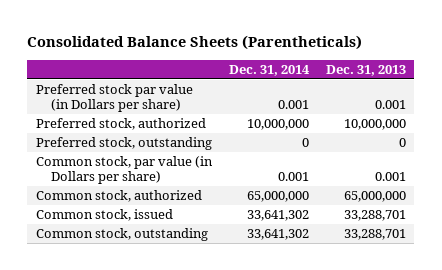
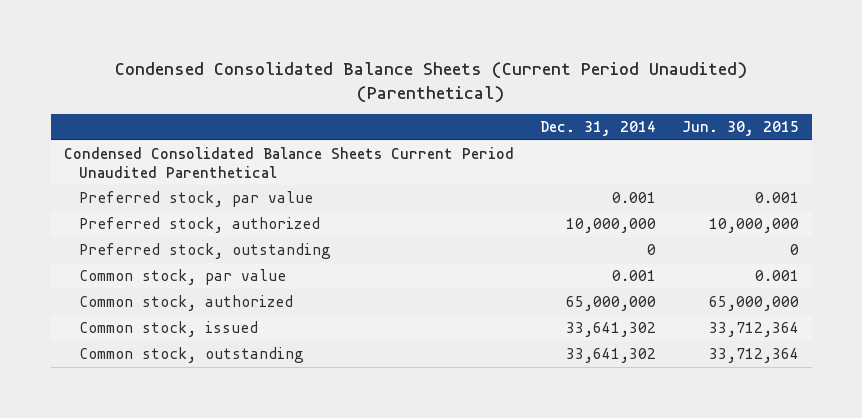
[27,35,363,51] Consolidated Balance Sheets (Parentheticals) -> [115,61,748,103] Condensed Consolidated Balance Sheets (Current Period Unaudited) (Parenthetical)
[325,64,406,76] Dec. 31, 2013 -> none
none -> [681,121,799,137] Jun. 30, 2015
none -> [63,147,514,178] Condensed Consolidated Balance Sheets Current Period Unaudited Parenthetical
[35,83,193,112] Preferred stock par value (in Dollars per share) -> [78,191,313,208] Preferred stock, par value
[35,155,213,184] Common stock, par value (in Dollars per share) -> [78,269,286,286] Common stock, par value

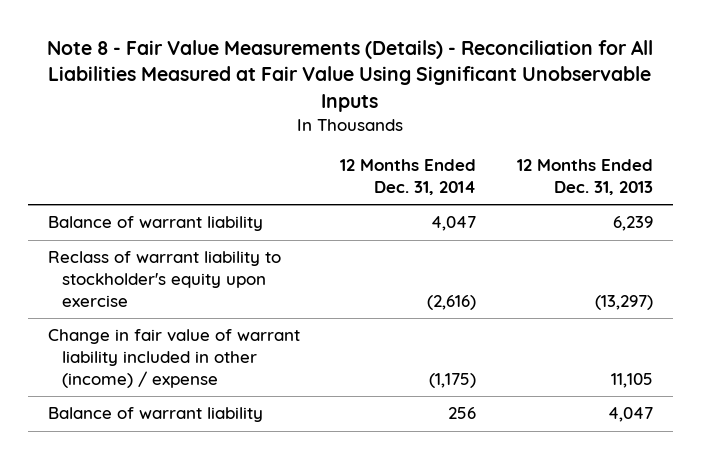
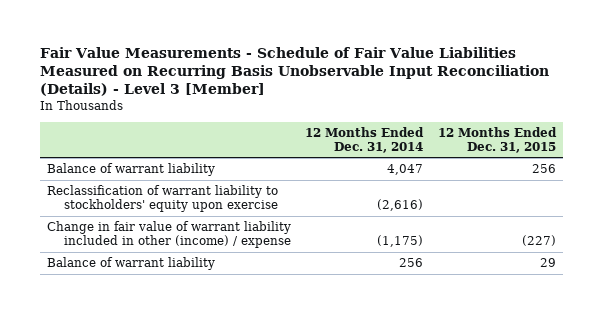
[47,39,654,112] Note 8 - Fair Value Measurements (Details) - Reconciliation for All Liabilities Measured at Fair Value Using Significant Unobservable Inputs -> [39,47,549,97] Fair Value Measurements - Schedule of Fair Value Liabilities Measured on Recurring Basis Unobservable Input Reconciliation (Details) - Level 3 [Member]
[516,159,653,196] 12 Months Ended Dec. 31, 2013 -> none
none -> [437,127,557,153] 12 Months Ended Dec. 31, 2015
[48,251,282,307] Reclass of warrant liability to stockholder's equity upon exercise -> [47,185,279,212] Reclassification of warrant liability to stockholders' equity upon exercise

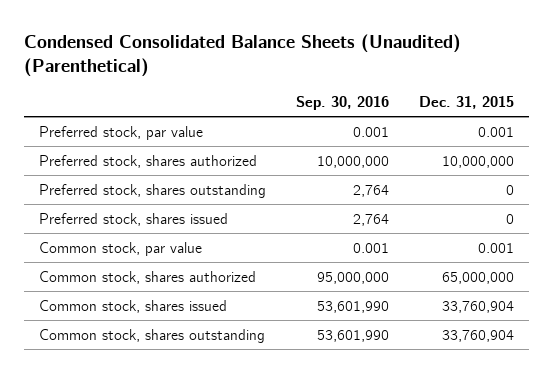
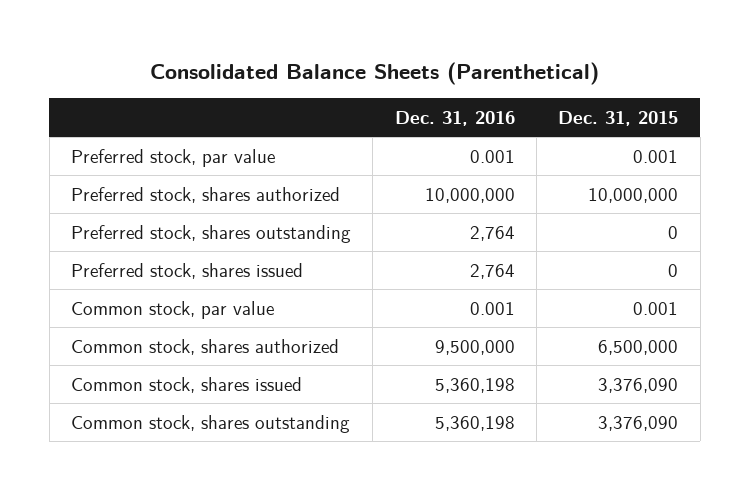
[24,34,462,77] Condensed Consolidated Balance Sheets (Unaudited) (Parenthetical) -> [149,61,599,85] Consolidated Balance Sheets (Parenthetical)
[296,95,390,110] Sep. 30, 2016 -> none
none -> [394,110,515,126] Dec. 31, 2016
[442,272,515,285] 65,000,000 -> [598,339,679,355] 6,500,000
[442,301,515,314] 33,760,904 -> [598,377,679,393] 3,376,090
[442,330,515,343] 33,760,904 -> [598,415,679,431] 3,376,090

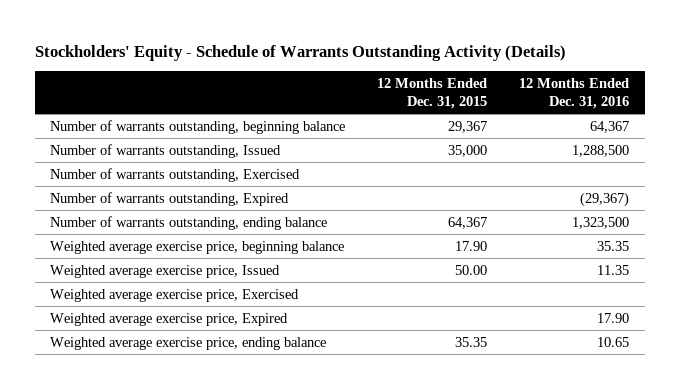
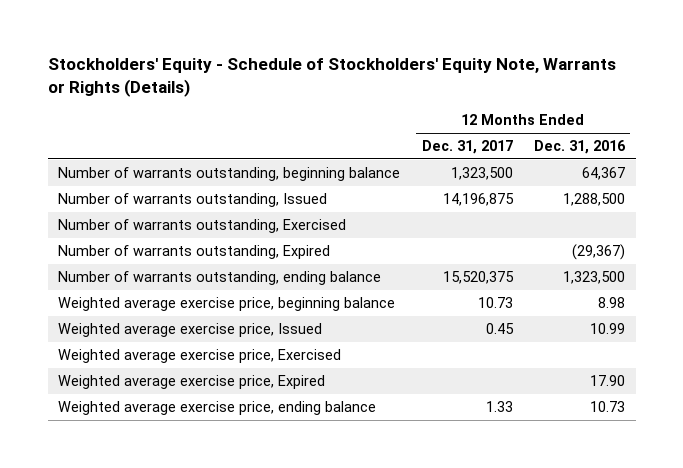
[34,44,566,61] Stockholders' Equity - Schedule of Warrants Outstanding Activity (Details) -> [47,58,616,97] Stockholders' Equity - Schedule of Stockholders' Equity Note, Warrants or Rights (Details)
[377,78,488,109] 12 Months Ended Dec. 31, 2015 -> none
none -> [421,140,513,155] Dec. 31, 2017
[596,240,629,251] 35.35 -> [598,297,626,309] 8.98
[596,264,629,275] 11.35 -> [590,323,626,335] 10.99
[596,336,629,347] 10.65 -> [590,401,626,413] 10.73

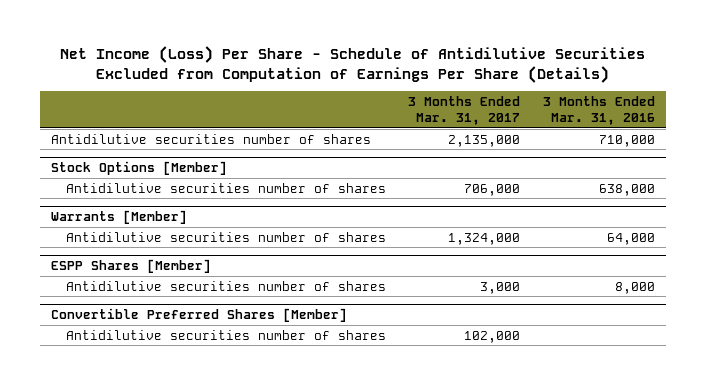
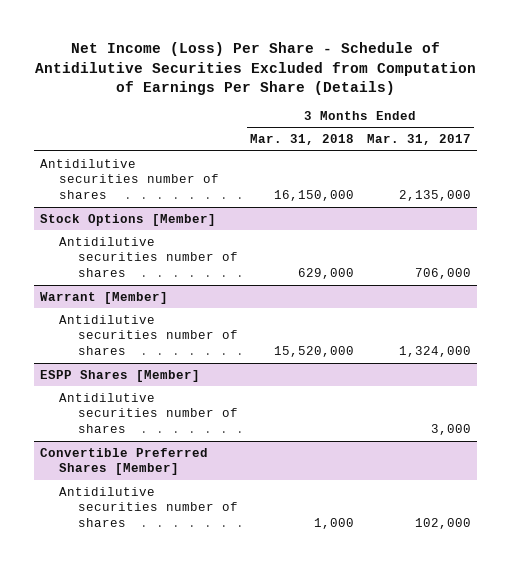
[542,96,655,126] 3 Months Ended Mar. 31, 2016 -> none
none -> [250,134,355,146] Mar. 31, 2018
[51,209,188,224] Warrants [Member] -> [40,291,169,304] Warrant [Member]

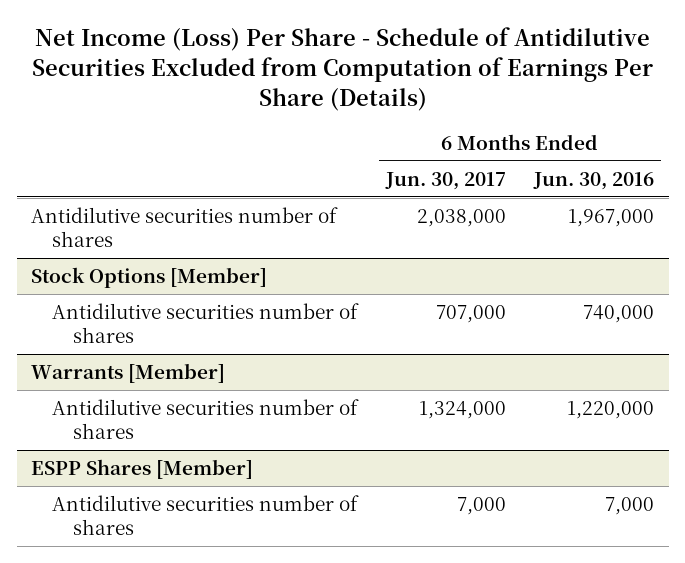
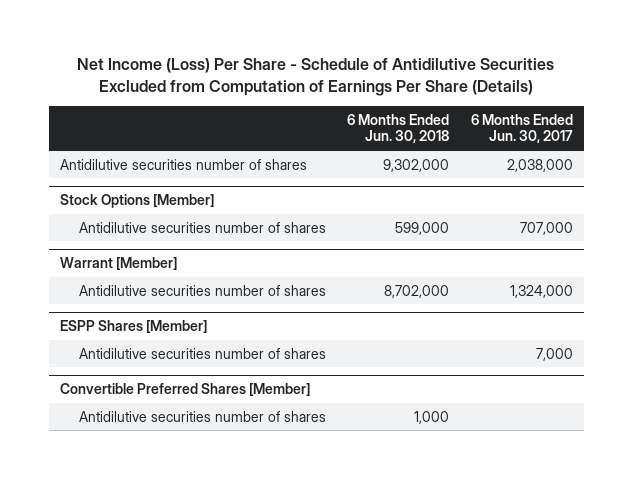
[533,171,655,190] Jun. 30, 2016 -> none
none -> [347,113,450,144] 6 Months Ended Jun. 30, 2018
[31,362,226,383] Warrants [Member] -> [59,257,177,271] Warrant [Member]
none -> [59,383,310,397] Convertible Preferred Shares [Member]
none -> [78,410,326,422] Antidilutive securities number of shares

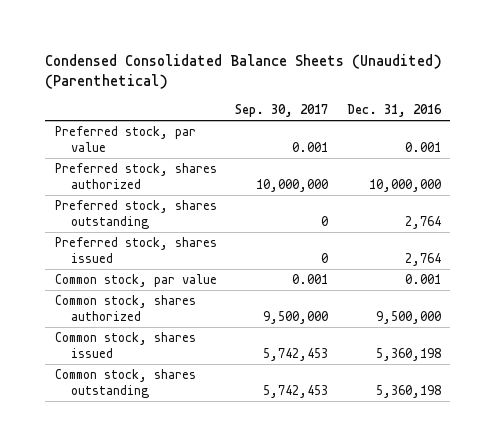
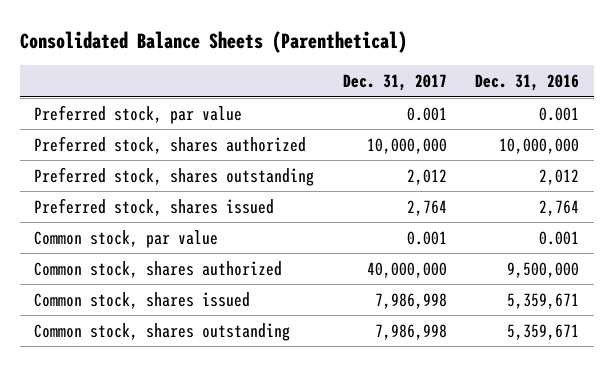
[45,53,443,90] Condensed Consolidated Balance Sheets (Unaudited) (Parenthetical) -> [20,30,408,53] Consolidated Balance Sheets (Parenthetical)
[235,104,329,118] Sep. 30, 2017 -> none
none -> [342,74,447,92] Dec. 31, 2017
[404,216,441,230] 2,764 -> [539,168,580,185] 2,012
[375,348,441,362] 5,360,198 -> [507,292,580,309] 5,359,671
[375,385,441,399] 5,360,198 -> [507,323,580,340] 5,359,671

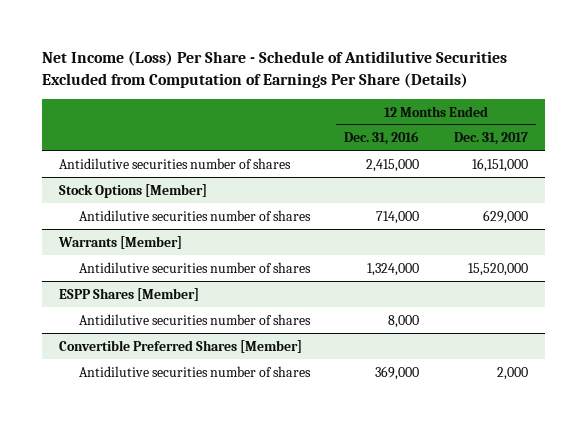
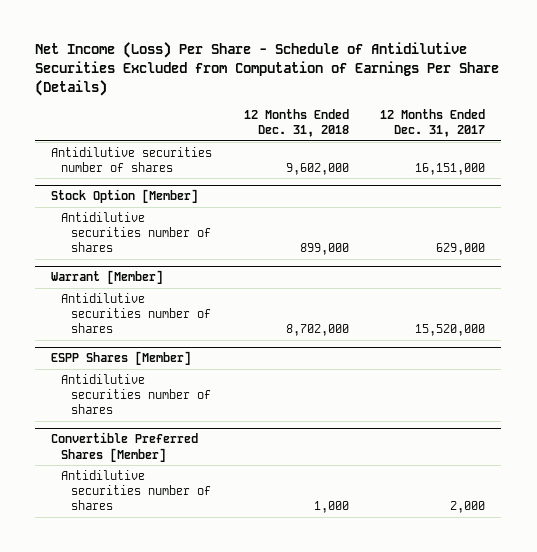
[344,131,420,146] Dec. 31, 2016 -> none
none -> [243,108,349,138] 12 Months Ended Dec. 31, 2018
[58,183,207,198] Stock Options [Member] -> [51,189,199,204] Stock Option [Member]
[57,235,182,249] Warrants [Member] -> [51,270,164,285] Warrant [Member]

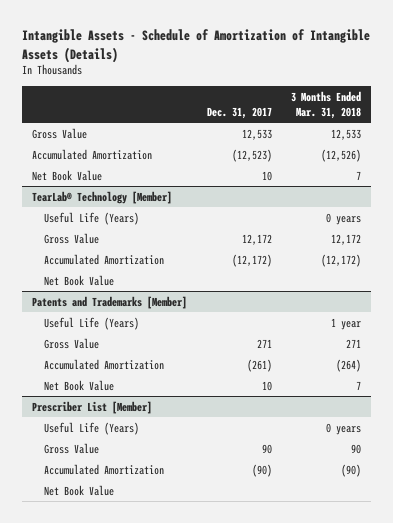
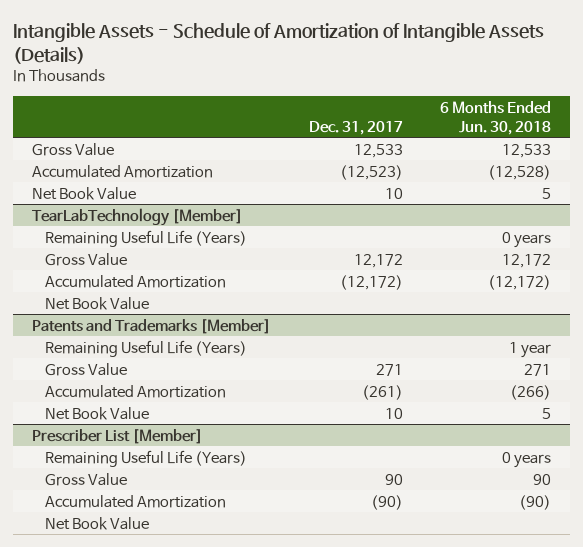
[291,90,362,119] 3 Months Ended Mar. 31, 2018 -> none
none -> [440,101,552,135] 6 Months Ended Jun. 30, 2018
[32,190,173,204] TearLab® Technology [Member] -> [32,207,244,226] TearLabTechnology [Member]
[44,211,140,225] Useful Life (Years) -> [44,229,247,247] Remaining Useful Life (Years)
[44,316,140,330] Useful Life (Years) -> [44,339,247,357] Remaining Useful Life (Years)
[44,421,140,435] Useful Life (Years) -> [44,449,247,467] Remaining Useful Life (Years)

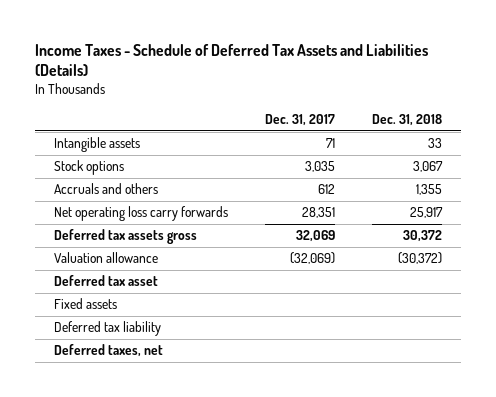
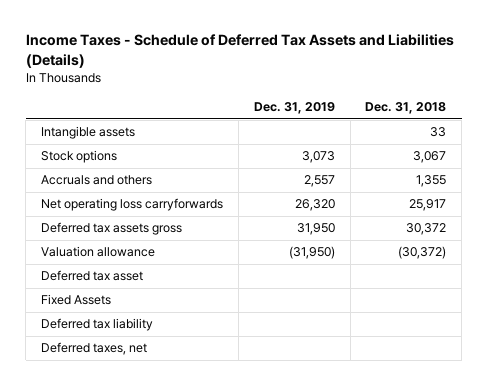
[265,114,336,127] Dec. 31, 2017 -> none
none -> [253,102,335,115] Dec. 31, 2019
[53,206,228,222] Net operating loss carry forwards -> [40,198,223,212] Net operating loss carryforwards
[53,298,117,310] Fixed assets -> [40,294,111,306] Fixed Assets

